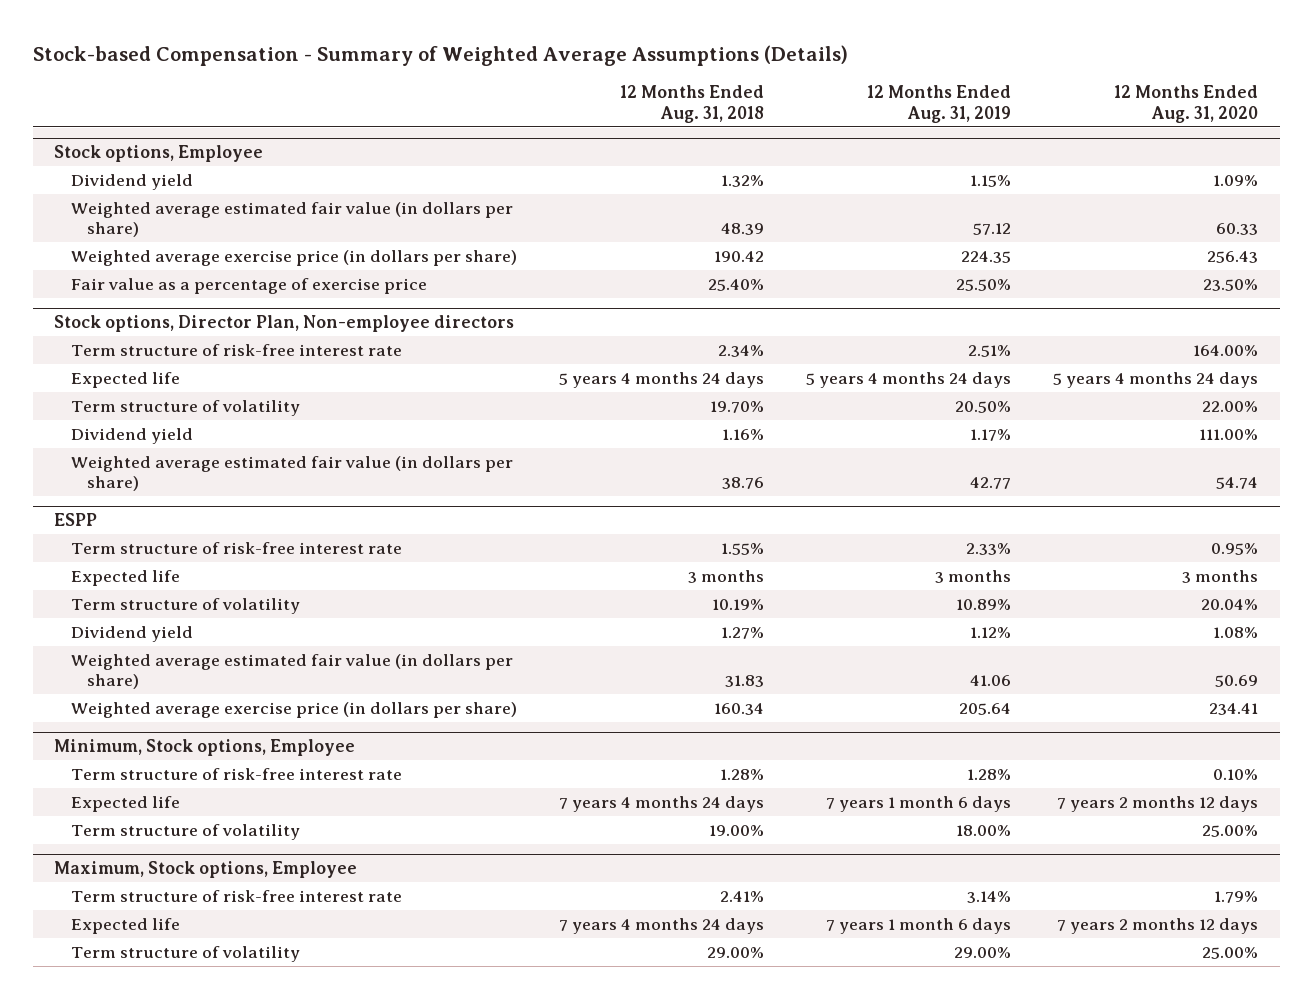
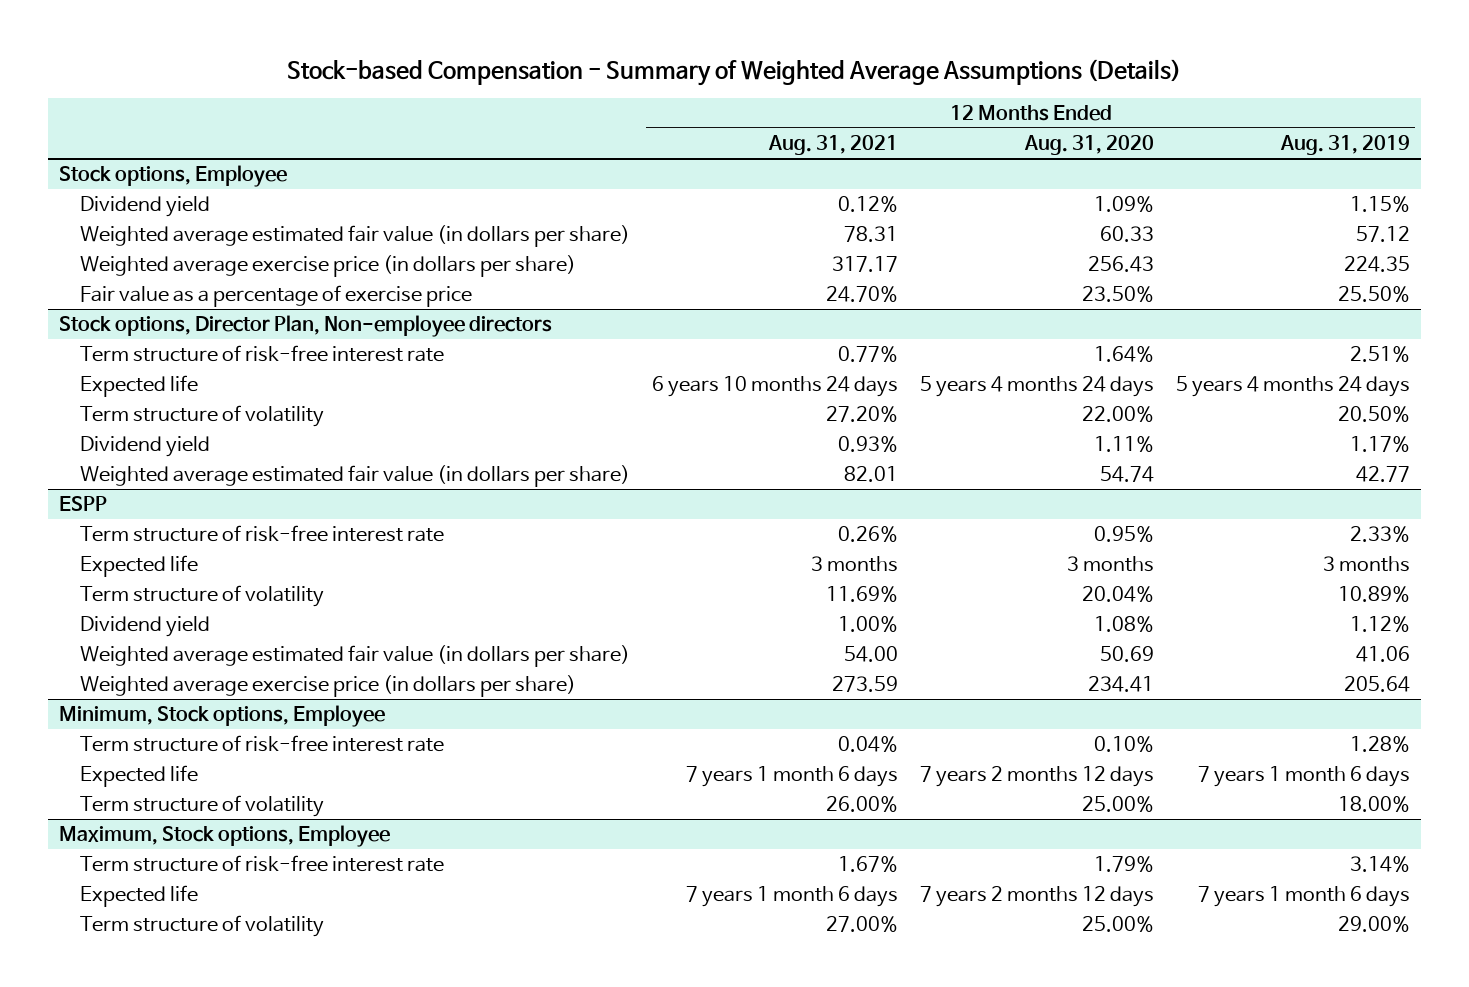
[619,85,764,123] 12 Months Ended Aug. 31, 2018 -> none
none -> [767,135,898,156] Aug. 31, 2021
[1193,345,1259,357] 164.00% -> [1093,346,1154,363] 1.64%
[1199,429,1259,441] 111.00% -> [1093,436,1154,453] 1.11%

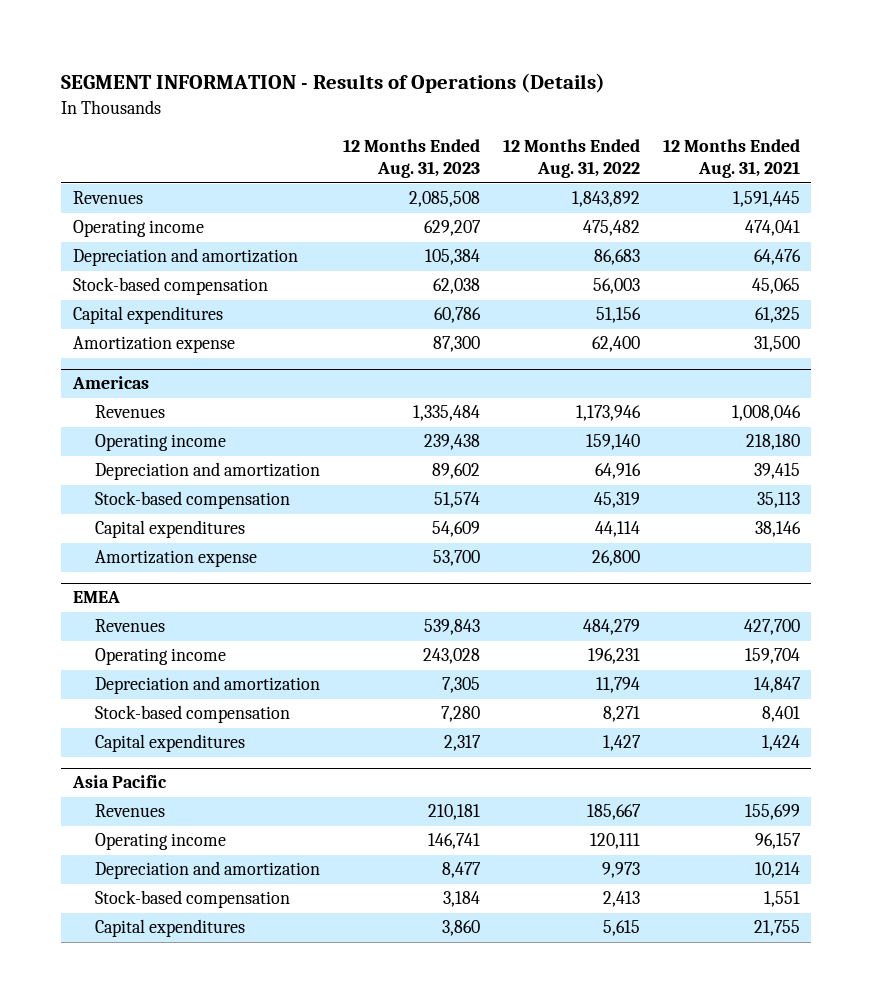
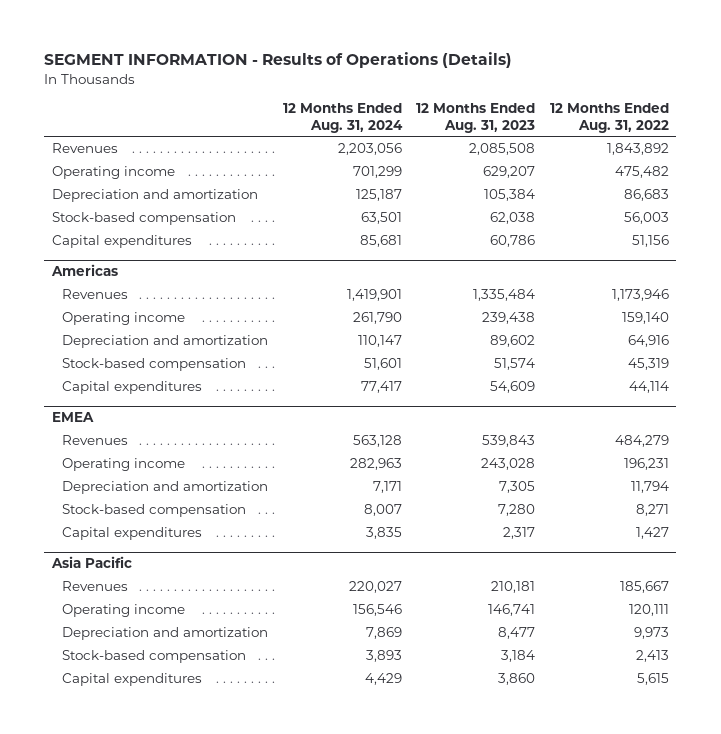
[662,139,800,179] 12 Months Ended Aug. 31, 2021 -> none
none -> [282,103,403,133] 12 Months Ended Aug. 31, 2024
[72,336,235,354] Amortization expense -> none
[94,550,257,568] Amortization expense -> none

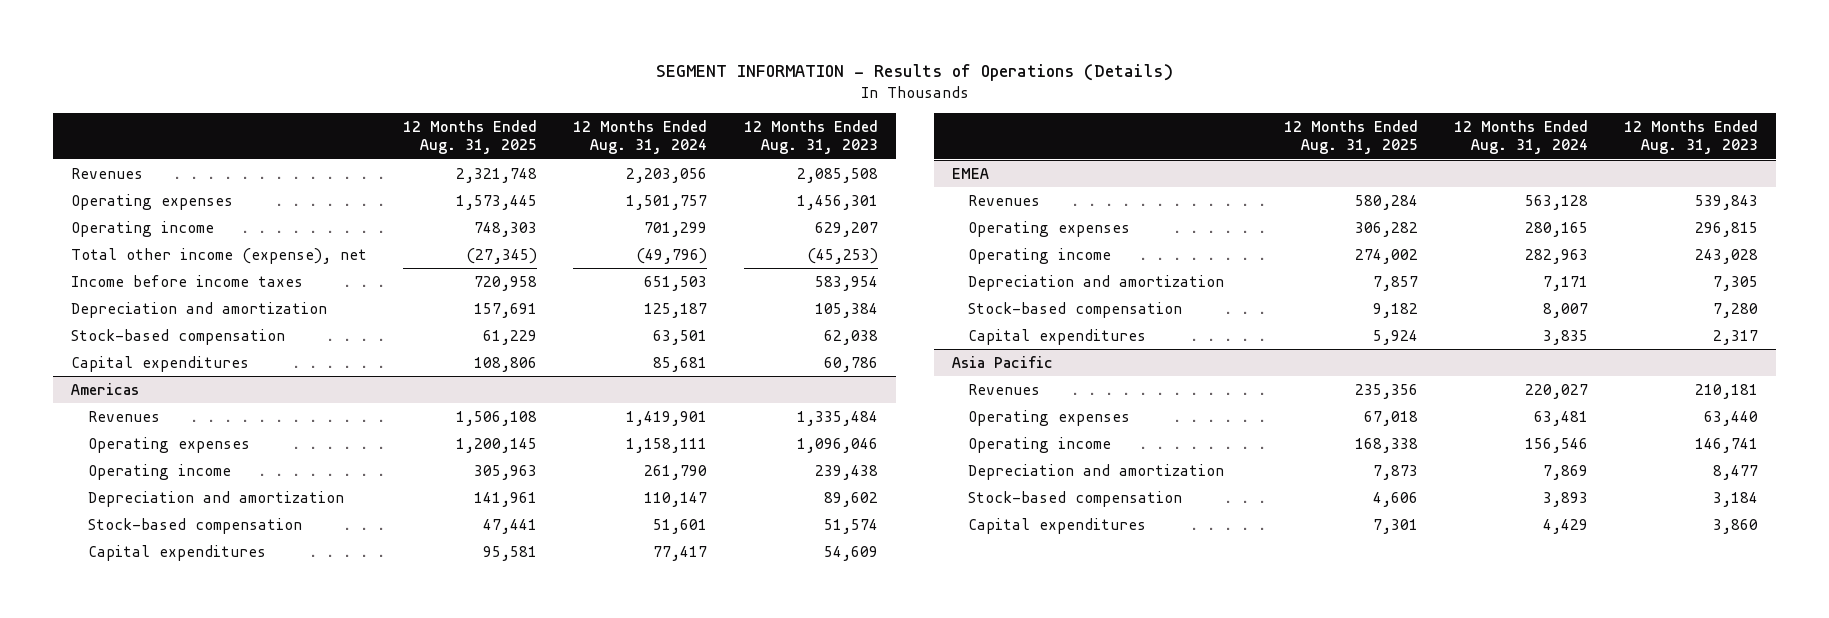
[549,103,669,133] 12 Months Ended Aug. 31, 2022 -> none
none -> [403,119,538,155] 12 Months Ended Aug. 31, 2025
none -> [71,193,234,210] Operating expenses
none -> [71,247,368,264] Total other income (expense), net
none -> [71,274,304,287] Income before income taxes
none -> [87,436,250,453] Operating expenses
none -> [968,220,1131,237] Operating expenses
none -> [968,409,1131,426] Operating expenses

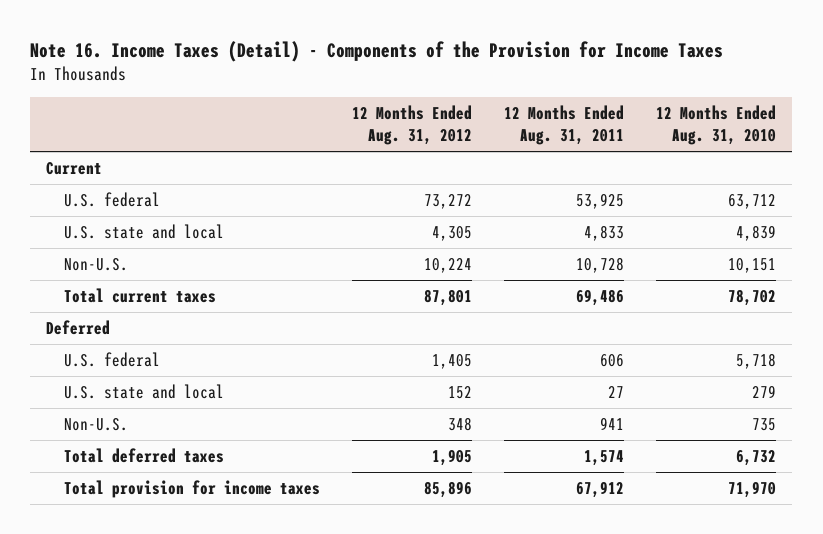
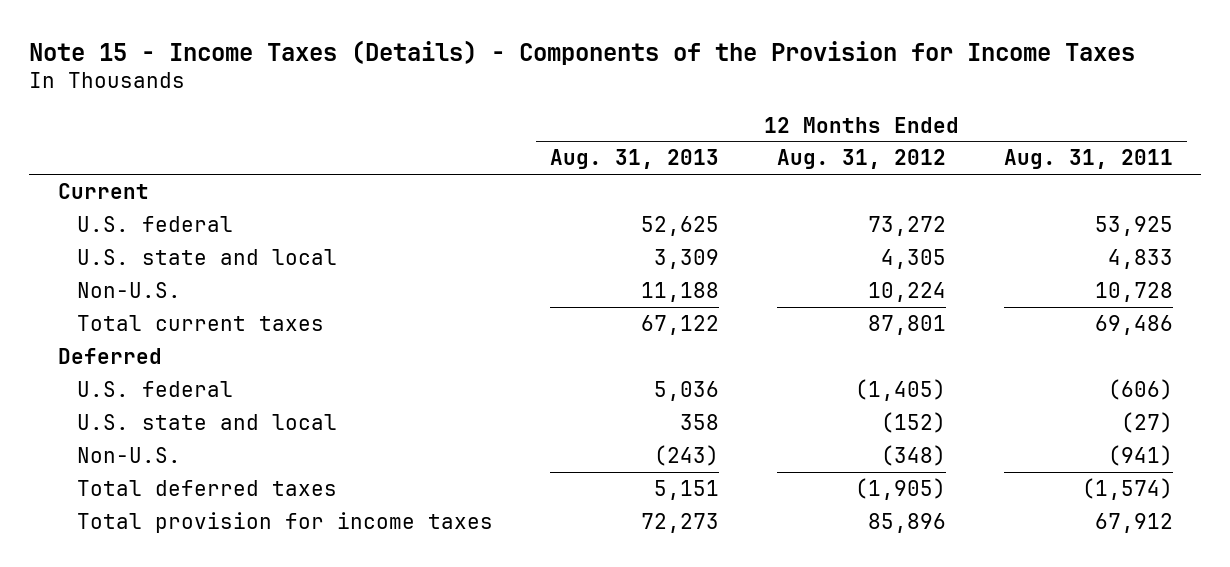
[30,40,724,62] Note 16. Income Taxes (Detail) - Components of the Provision for Income Taxes -> [29,39,1136,65] Note 15 - Income Taxes (Details) - Components of the Provision for Income Taxes
[656,105,777,145] 12 Months Ended Aug. 31, 2010 -> none
none -> [550,149,720,170] Aug. 31, 2013
[431,354,472,370] 1,405 -> [855,378,947,401] (1,405)
[600,354,625,368] 606 -> [1107,378,1173,400] (606)
[447,386,472,400] 152 -> [881,411,947,433] (152)
[608,386,625,399] 27 -> [1120,411,1173,433] (27)
[447,417,472,432] 348 -> [881,444,947,466] (348)
[600,417,625,431] 941 -> [1107,444,1173,466] (941)
[431,449,472,467] 1,905 -> [855,477,947,500] (1,905)
[584,450,625,467] 1,574 -> [1081,477,1173,500] (1,574)

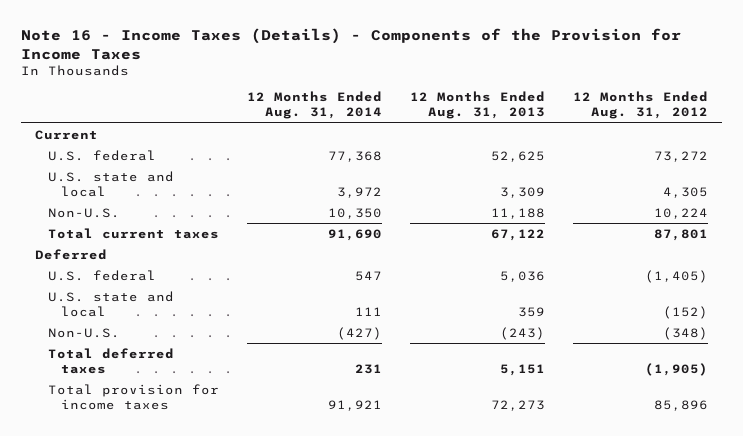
[29,39,1136,65] Note 15 - Income Taxes (Details) - Components of the Provision for Income Taxes -> [21,28,682,60] Note 16 - Income Taxes (Details) - Components of the Provision for Income Taxes
[1003,149,1173,170] Aug. 31, 2011 -> none
none -> [247,91,383,120] 12 Months Ended Aug. 31, 2014
[680,413,720,430] 358 -> [517,306,545,317] 359

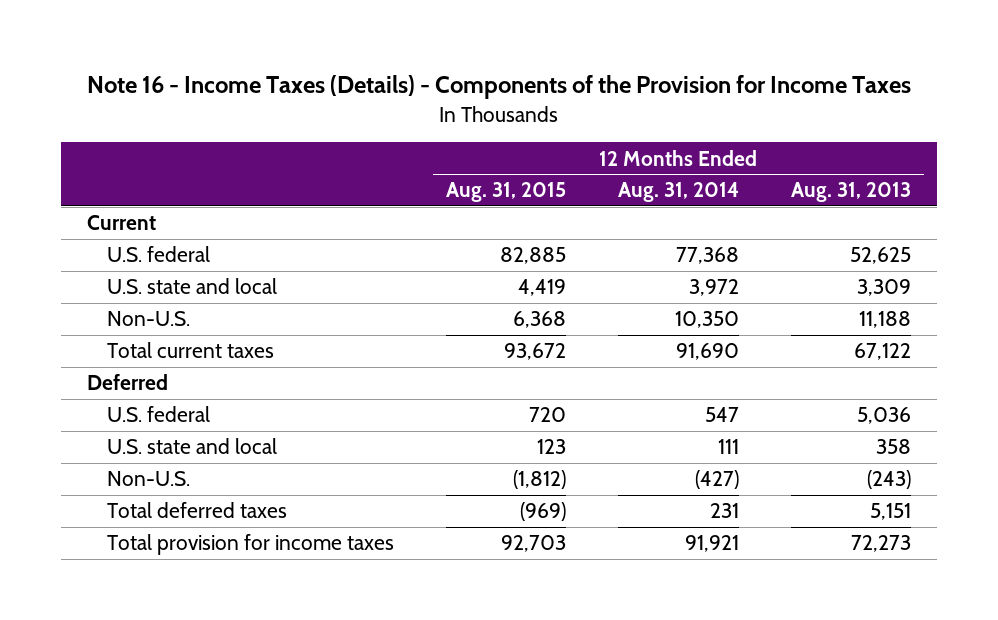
[572,91,708,120] 12 Months Ended Aug. 31, 2012 -> none
none -> [446,182,567,203] Aug. 31, 2015
[517,306,545,317] 359 -> [875,439,911,455] 358

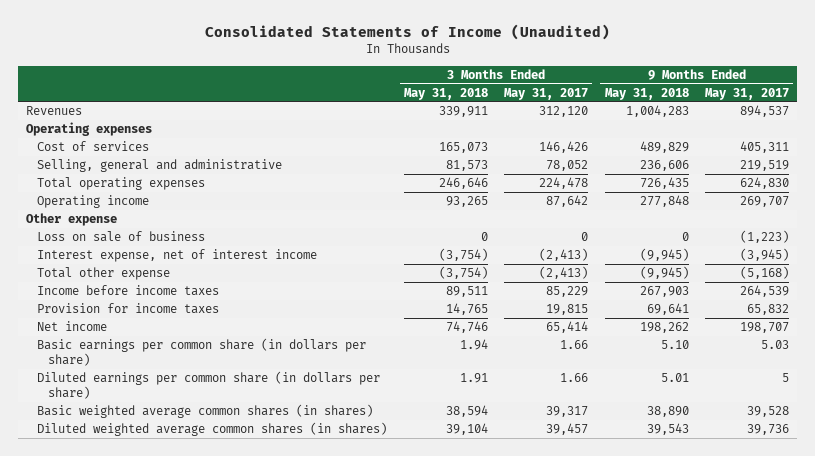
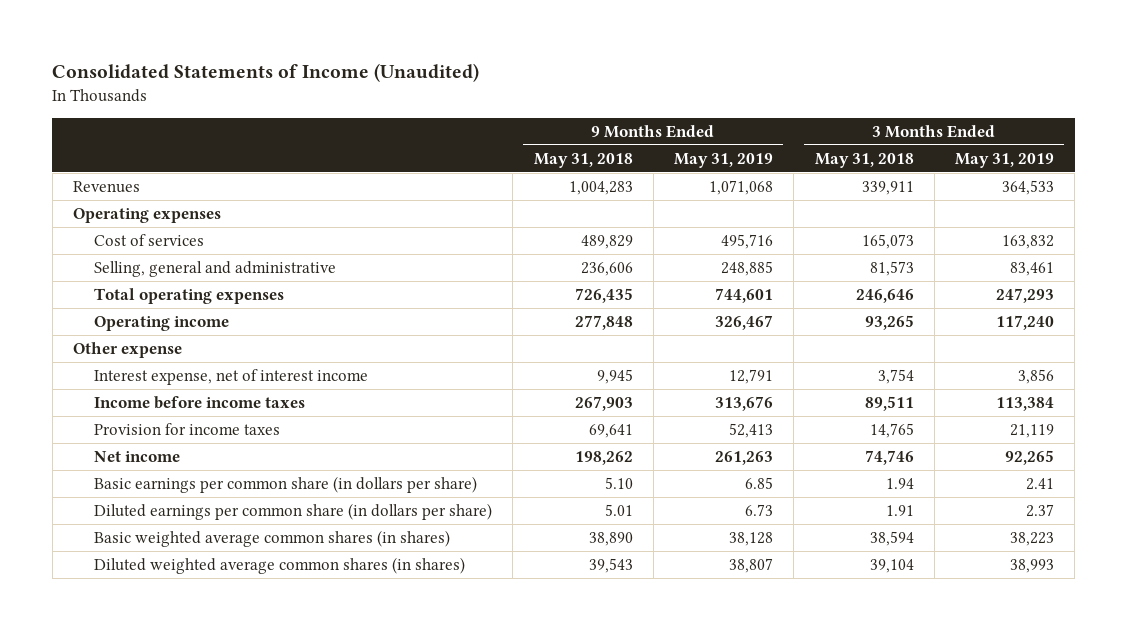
[504,87,589,100] May 31, 2017 -> none
[704,87,789,100] May 31, 2017 -> none
none -> [674,152,774,168] May 31, 2019
none -> [954,152,1054,168] May 31, 2019
[37,231,206,243] Loss on sale of business -> none
[37,267,171,281] Total other expense -> none
[438,248,488,262] (3,754) -> [877,368,914,384] 3,754
[639,248,689,262] (9,945) -> [596,368,633,384] 9,945

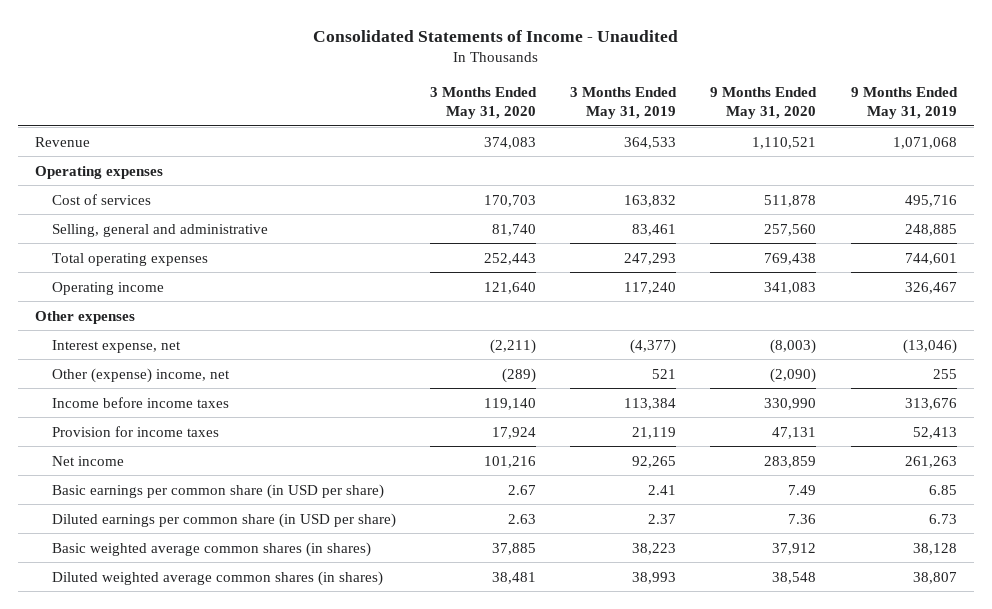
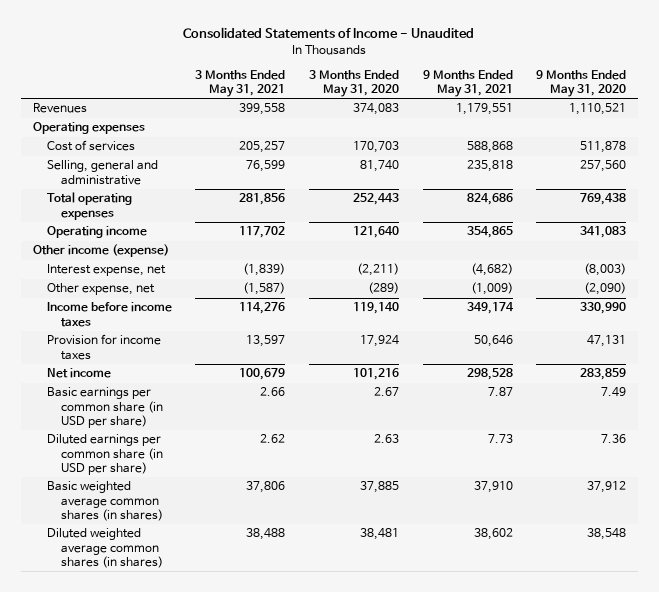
[570,86,678,119] 3 Months Ended May 31, 2019 -> none
[850,86,958,119] 9 Months Ended May 31, 2019 -> none
none -> [195,69,286,97] 3 Months Ended May 31, 2021
none -> [422,69,513,97] 9 Months Ended May 31, 2021
[35,136,91,147] Revenue -> [32,103,87,114] Revenues
[35,310,136,324] Other expenses -> [32,244,169,258] Other income (expense)
[52,367,231,383] Other (expense) income, net -> [46,283,155,296] Other expense, net

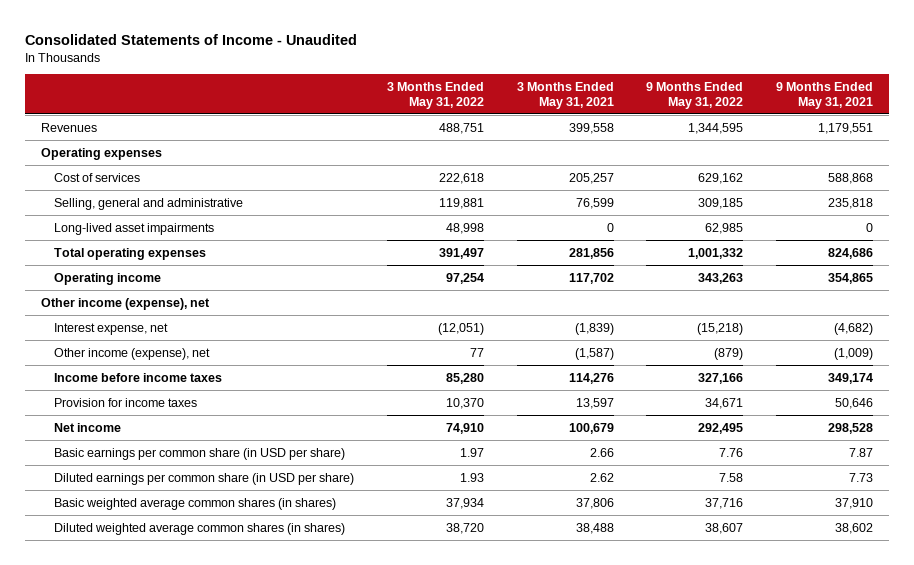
[308,69,399,97] 3 Months Ended May 31, 2020 -> none
[536,69,627,97] 9 Months Ended May 31, 2020 -> none
none -> [386,82,484,109] 3 Months Ended May 31, 2022
none -> [646,82,744,109] 9 Months Ended May 31, 2022
none -> [54,222,215,235] Long-lived asset impairments
[32,244,169,258] Other income (expense) -> [41,297,211,310] Other income (expense), net
[46,283,155,296] Other expense, net -> [54,347,211,360] Other income (expense), net

